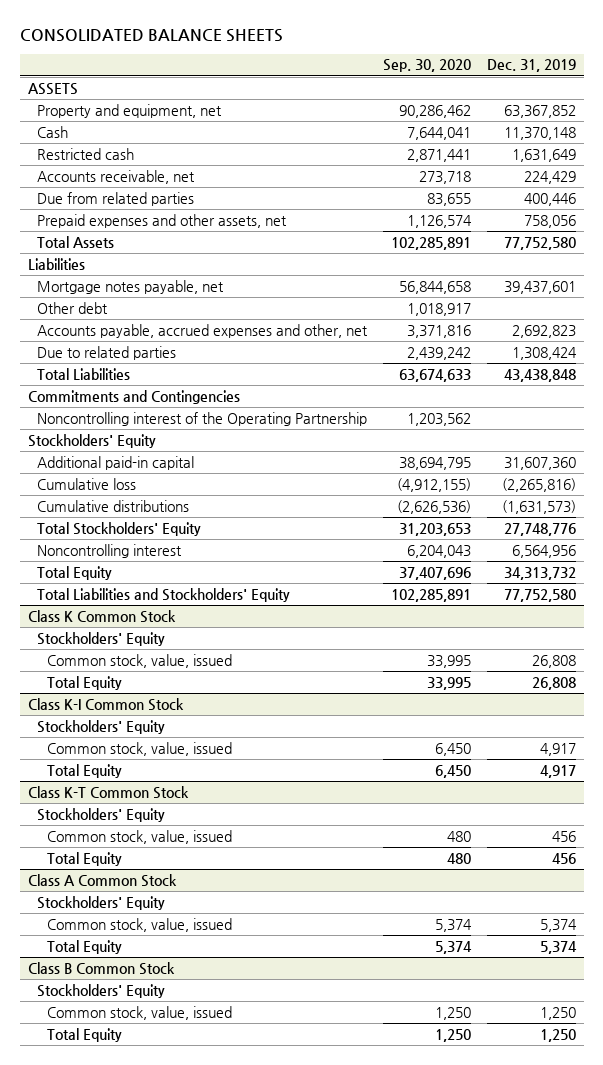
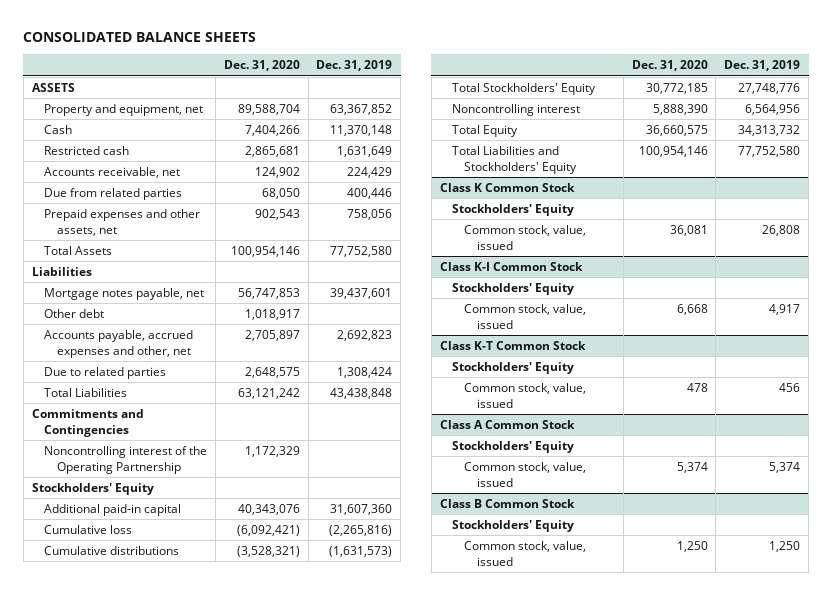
[382,59,471,73] Sep. 30, 2020 -> none
none -> [223,60,300,72] Dec. 31, 2020
[46,675,122,690] Total Equity -> none
[46,763,122,778] Total Equity -> none
[46,851,122,866] Total Equity -> none
[46,939,122,954] Total Equity -> none
[46,1027,122,1042] Total Equity -> none

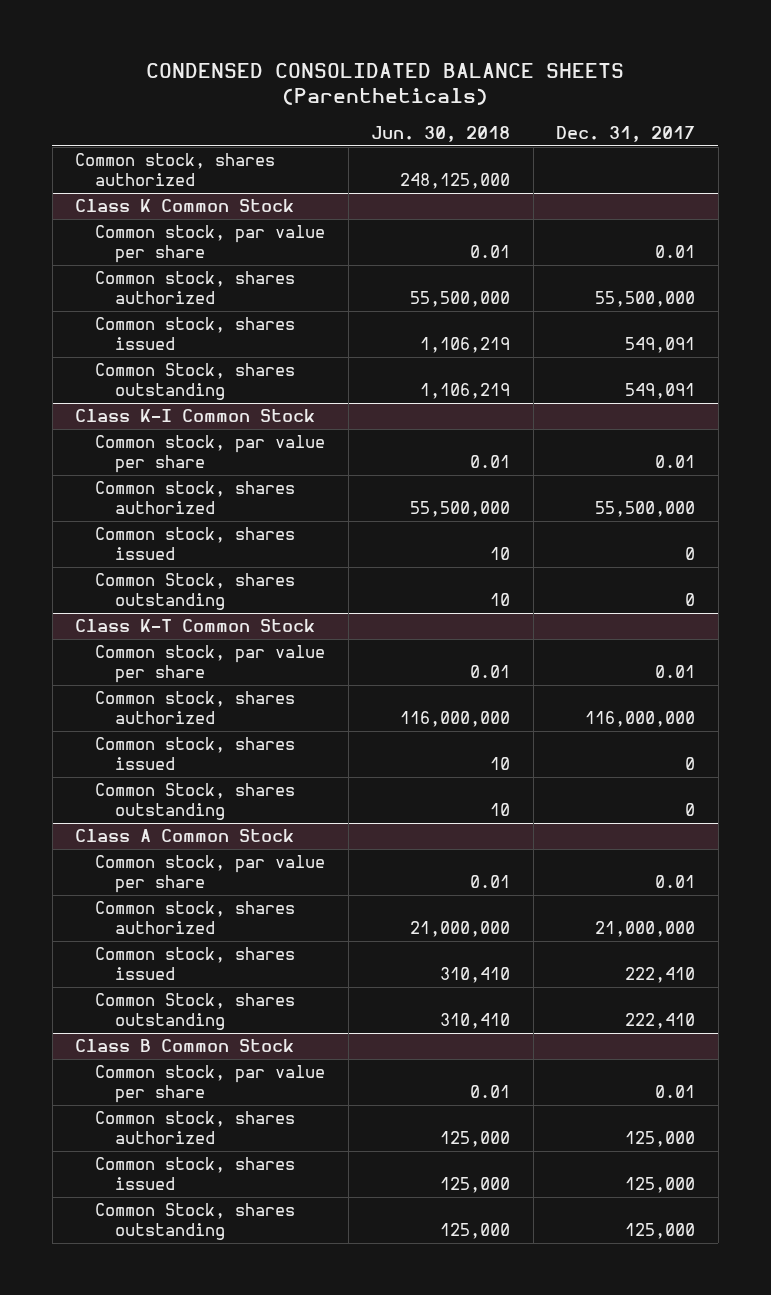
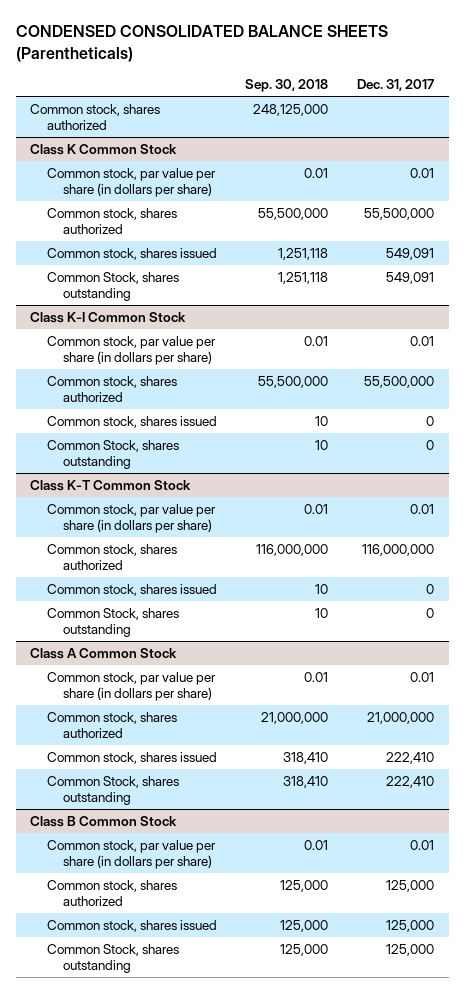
[371,126,511,143] Jun. 30, 2018 -> none
none -> [245,79,329,93] Sep. 30, 2018
[95,225,326,264] Common stock, par value per share -> [46,167,216,197] Common stock, par value per share (in dollars per share)
[95,435,326,474] Common stock, par value per share -> [46,335,216,365] Common stock, par value per share (in dollars per share)
[95,645,326,684] Common stock, par value per share -> [46,503,216,533] Common stock, par value per share (in dollars per share)
[95,855,326,894] Common stock, par value per share -> [46,671,216,701] Common stock, par value per share (in dollars per share)
[95,1065,326,1104] Common stock, par value per share -> [46,839,216,869] Common stock, par value per share (in dollars per share)

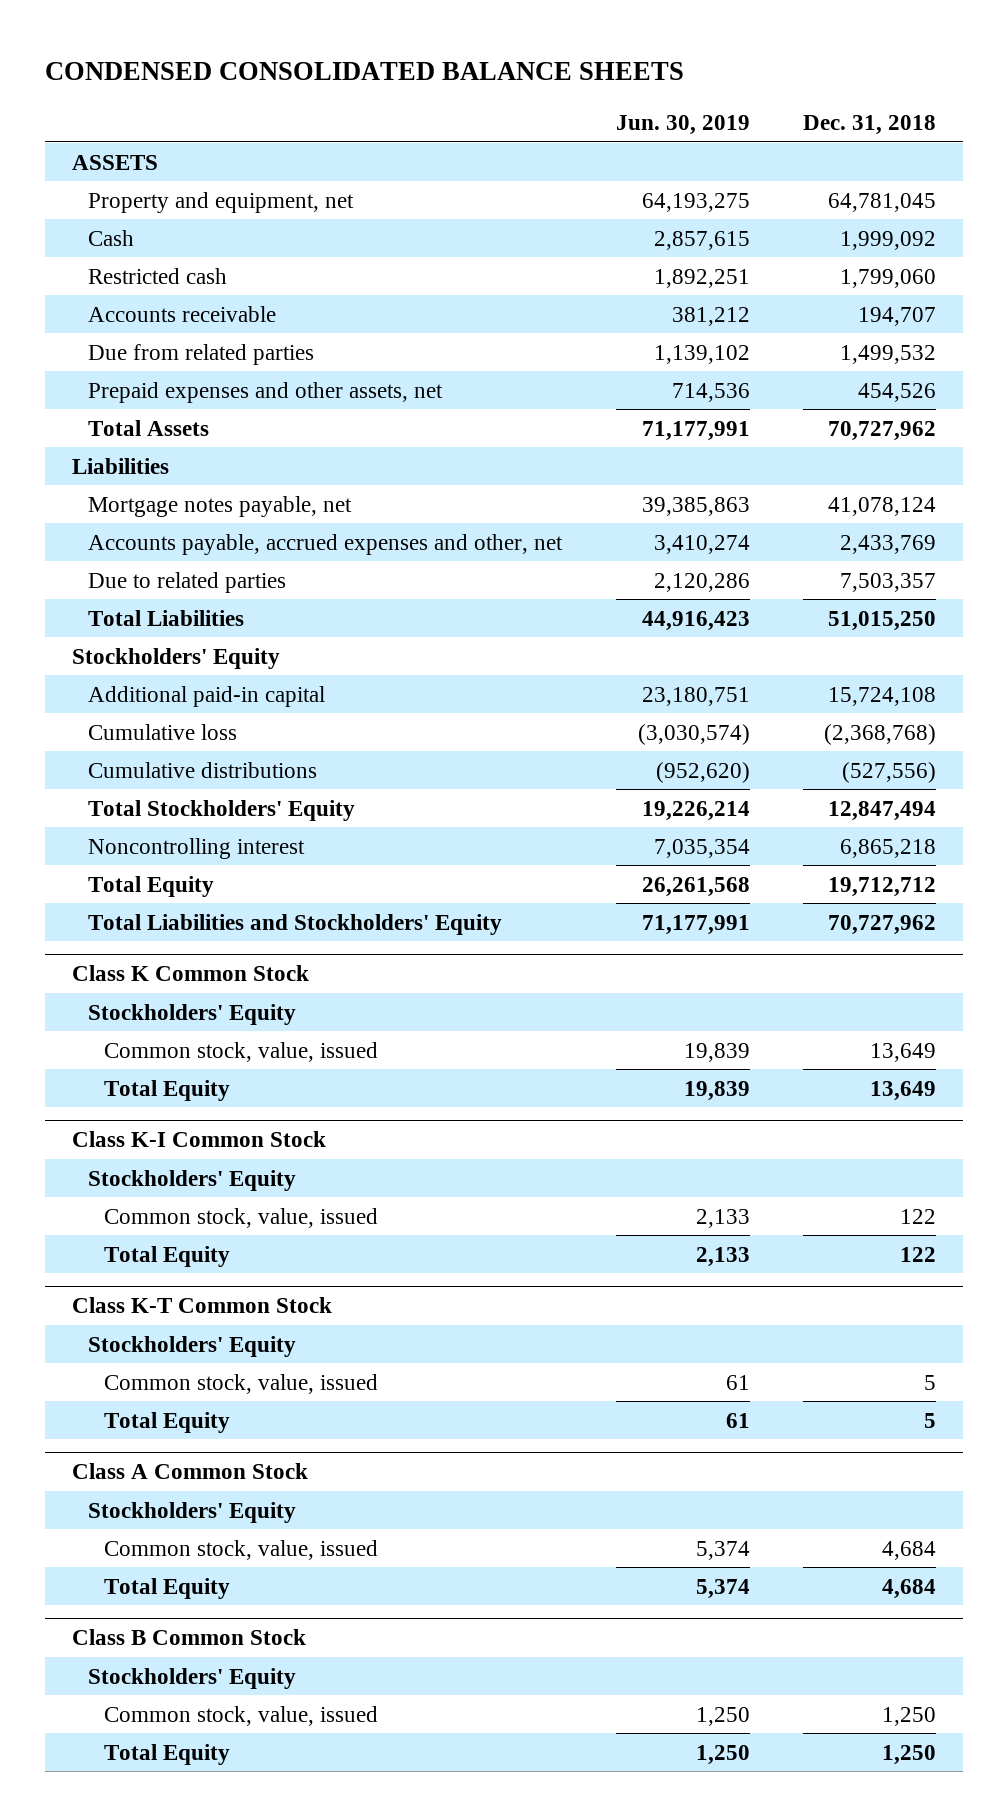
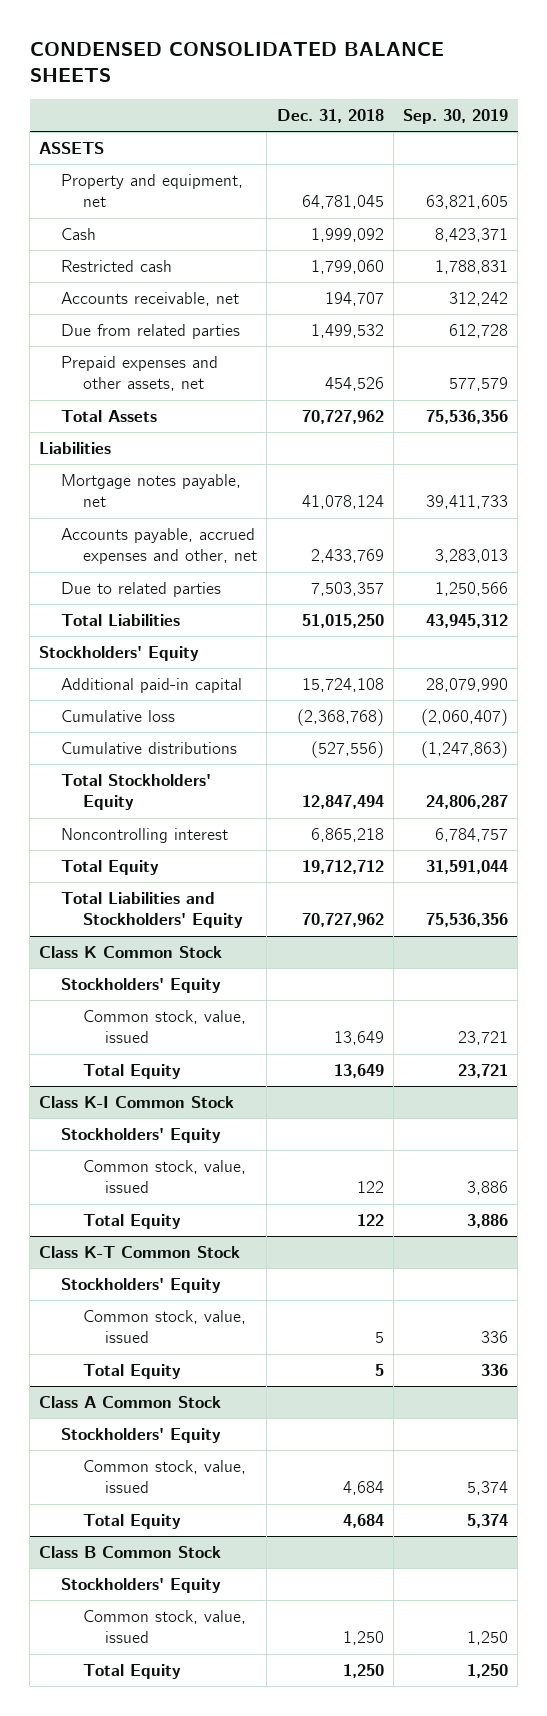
[615,115,750,136] Jun. 30, 2019 -> none
none -> [402,108,508,124] Sep. 30, 2019
[87,305,276,322] Accounts receivable -> [61,291,240,306] Accounts receivable, net

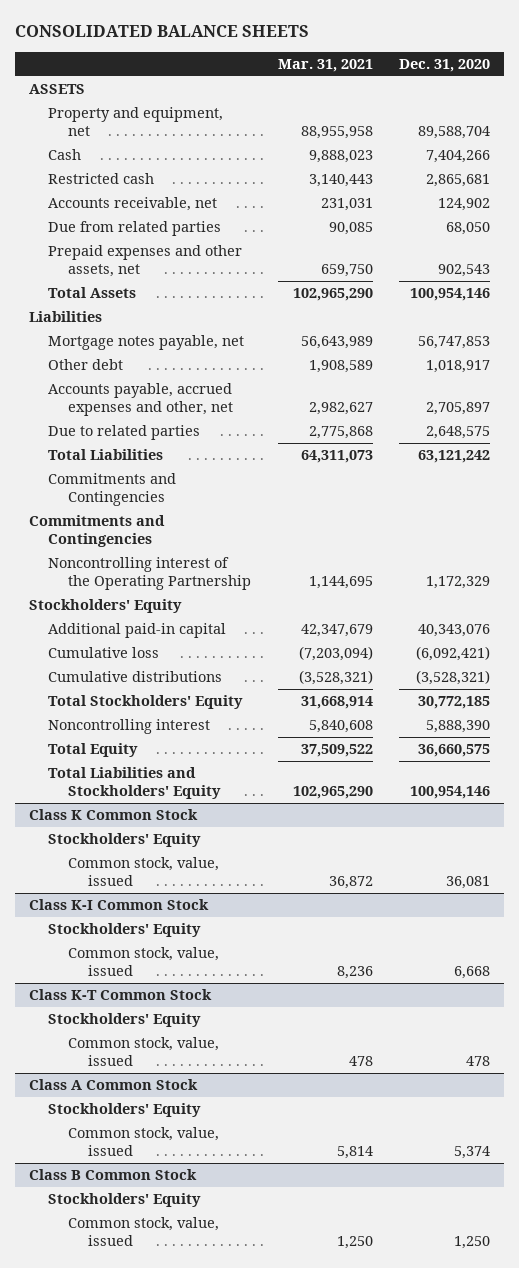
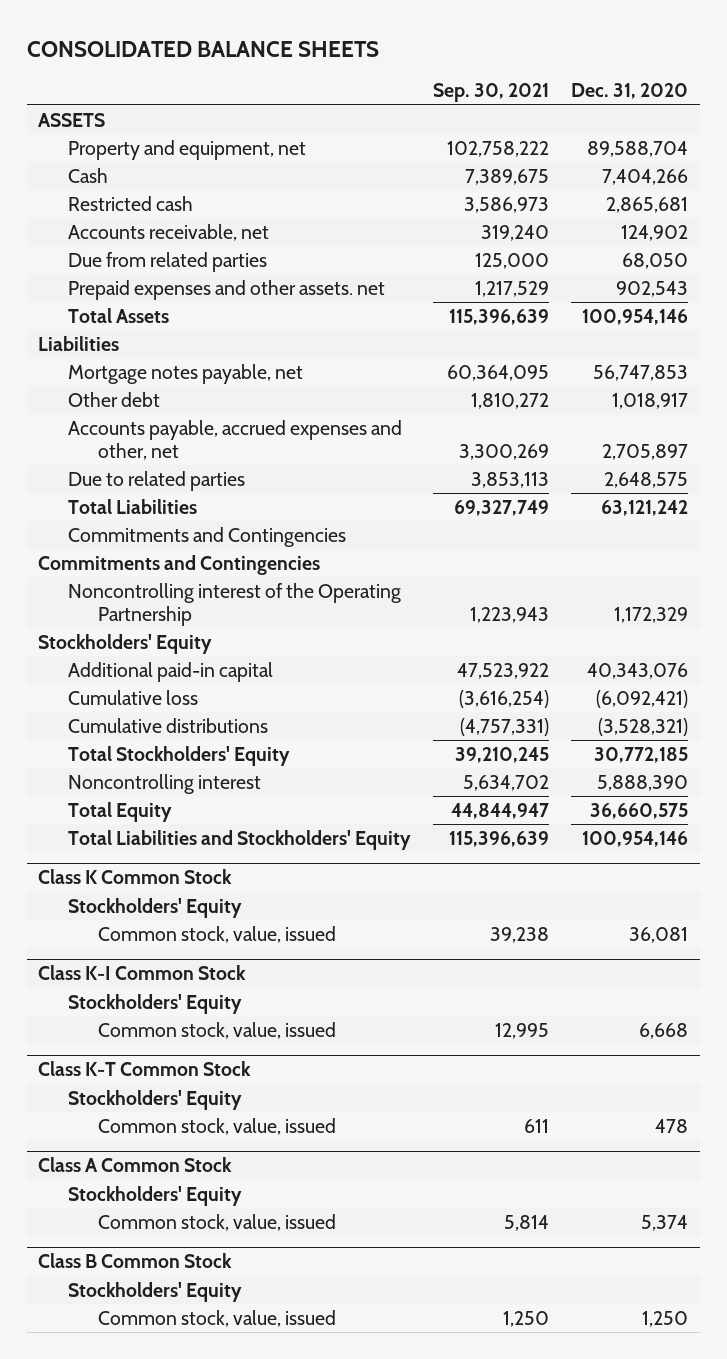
[277,58,373,72] Mar. 31, 2021 -> none
none -> [432,83,549,103] Sep. 30, 2021
[48,245,243,277] Prepaid expenses and other assets, net -> [68,279,386,300] Prepaid expenses and other assets. net

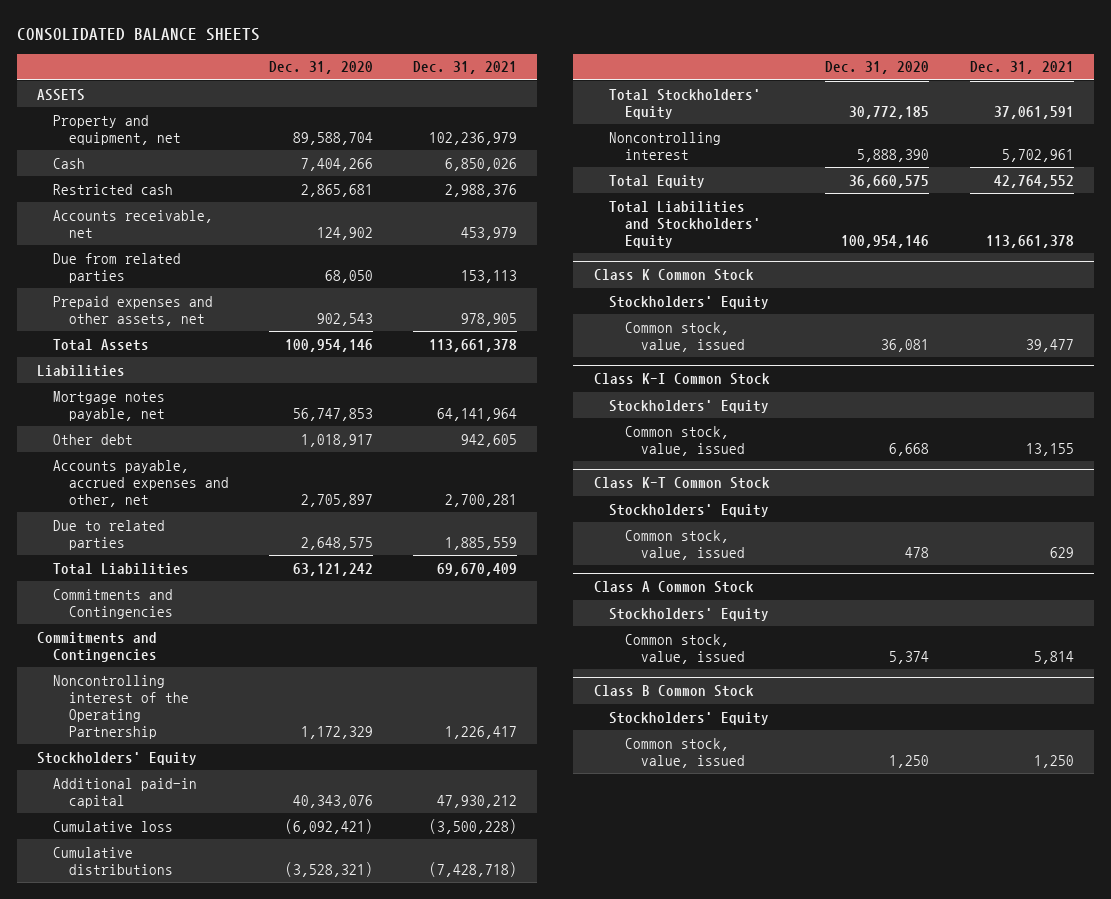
[432,83,549,103] Sep. 30, 2021 -> none
none -> [413,61,518,75] Dec. 31, 2021
[68,279,386,300] Prepaid expenses and other assets. net -> [52,295,213,326] Prepaid expenses and other assets, net

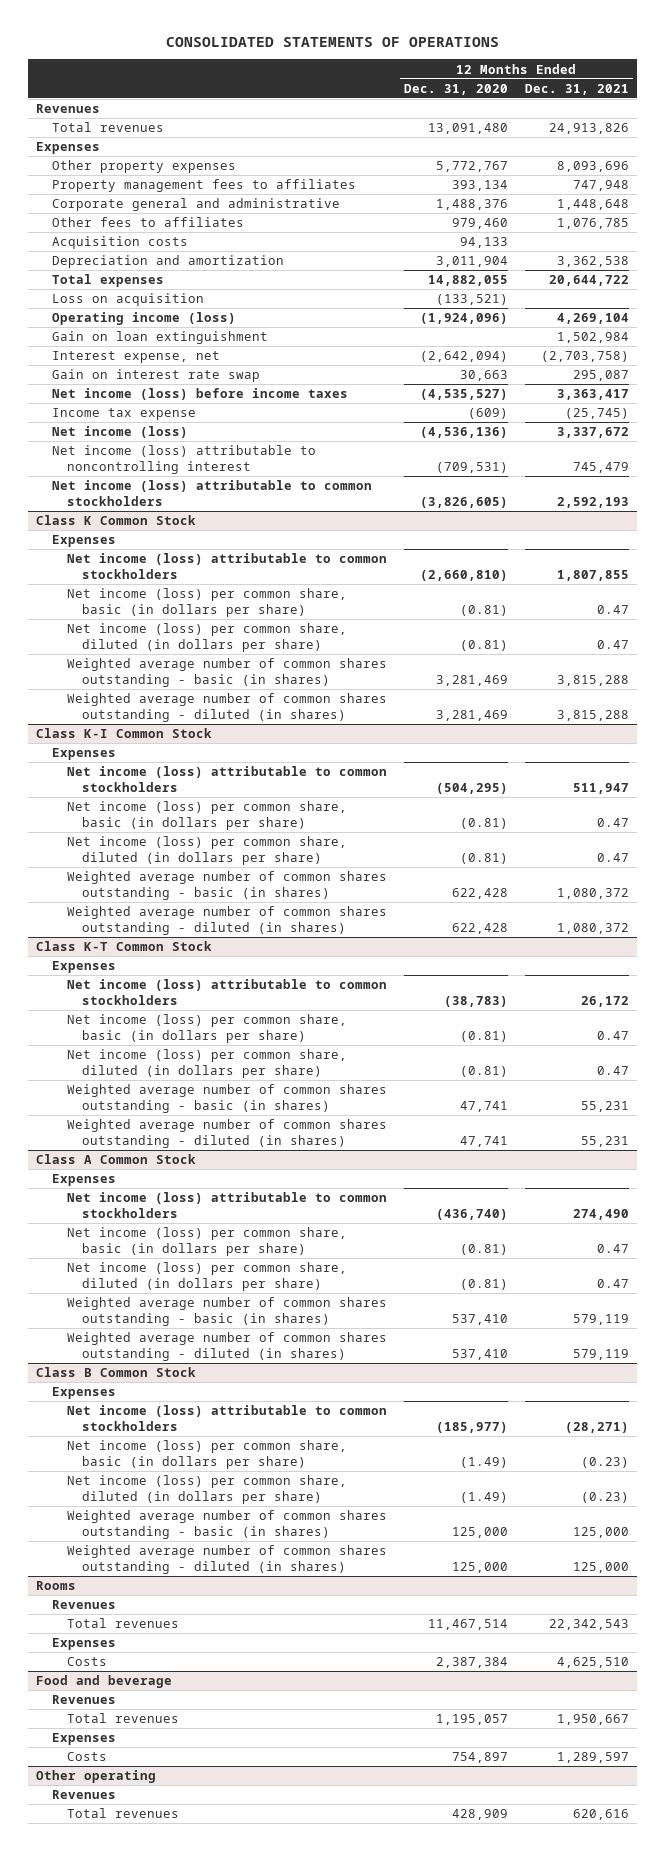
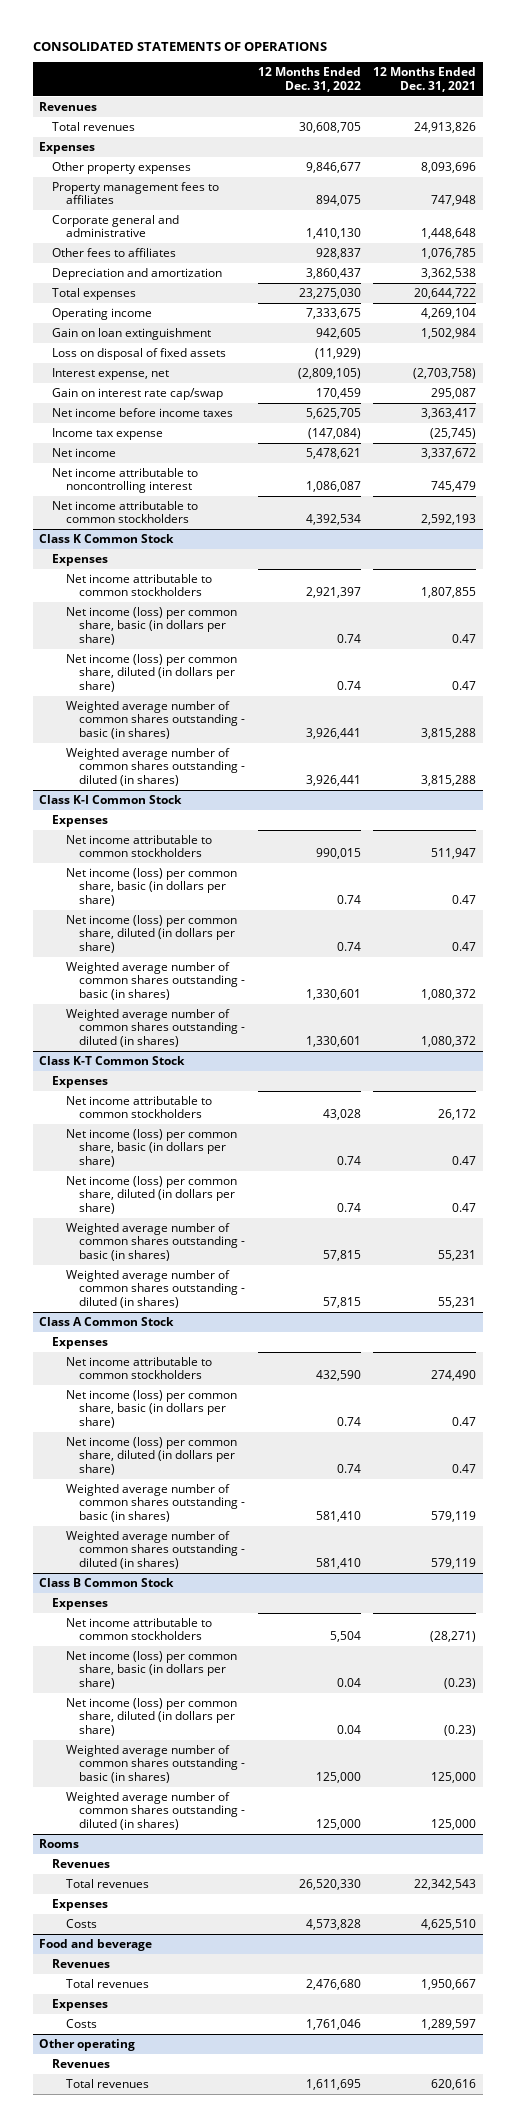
[403,83,508,95] Dec. 31, 2020 -> none
none -> [257,67,361,92] 12 Months Ended Dec. 31, 2022
[51,236,188,250] Acquisition costs -> none
[51,293,204,307] Loss on acquisition -> none
[51,312,236,326] Operating income (loss) -> [52,308,153,321] Operating income
none -> [52,348,227,361] Loss on disposal of fixed assets
[51,369,260,383] Gain on interest rate swap -> [52,388,224,401] Gain on interest rate cap/swap
[51,388,348,401] Net income (loss) before income taxes -> [52,408,234,418] Net income before income taxes
[51,426,188,439] Net income (loss) -> [52,448,117,458] Net income
[51,445,316,474] Net income (loss) attributable to noncontrolling interest -> [52,468,199,494] Net income attributable to noncontrolling interest
[51,480,372,506] Net income (loss) attributable to common stockholders -> [52,501,199,524] Net income attributable to common stockholders
[66,553,387,579] Net income (loss) attributable to common stockholders -> [65,574,212,597] Net income attributable to common stockholders
[66,766,387,792] Net income (loss) attributable to common stockholders -> [65,835,212,858] Net income attributable to common stockholders
[66,979,387,1005] Net income (loss) attributable to common stockholders -> [65,1096,212,1119] Net income attributable to common stockholders
[66,1192,387,1218] Net income (loss) attributable to common stockholders -> [65,1357,212,1380] Net income attributable to common stockholders
[66,1405,387,1431] Net income (loss) attributable to common stockholders -> [65,1618,212,1641] Net income attributable to common stockholders

